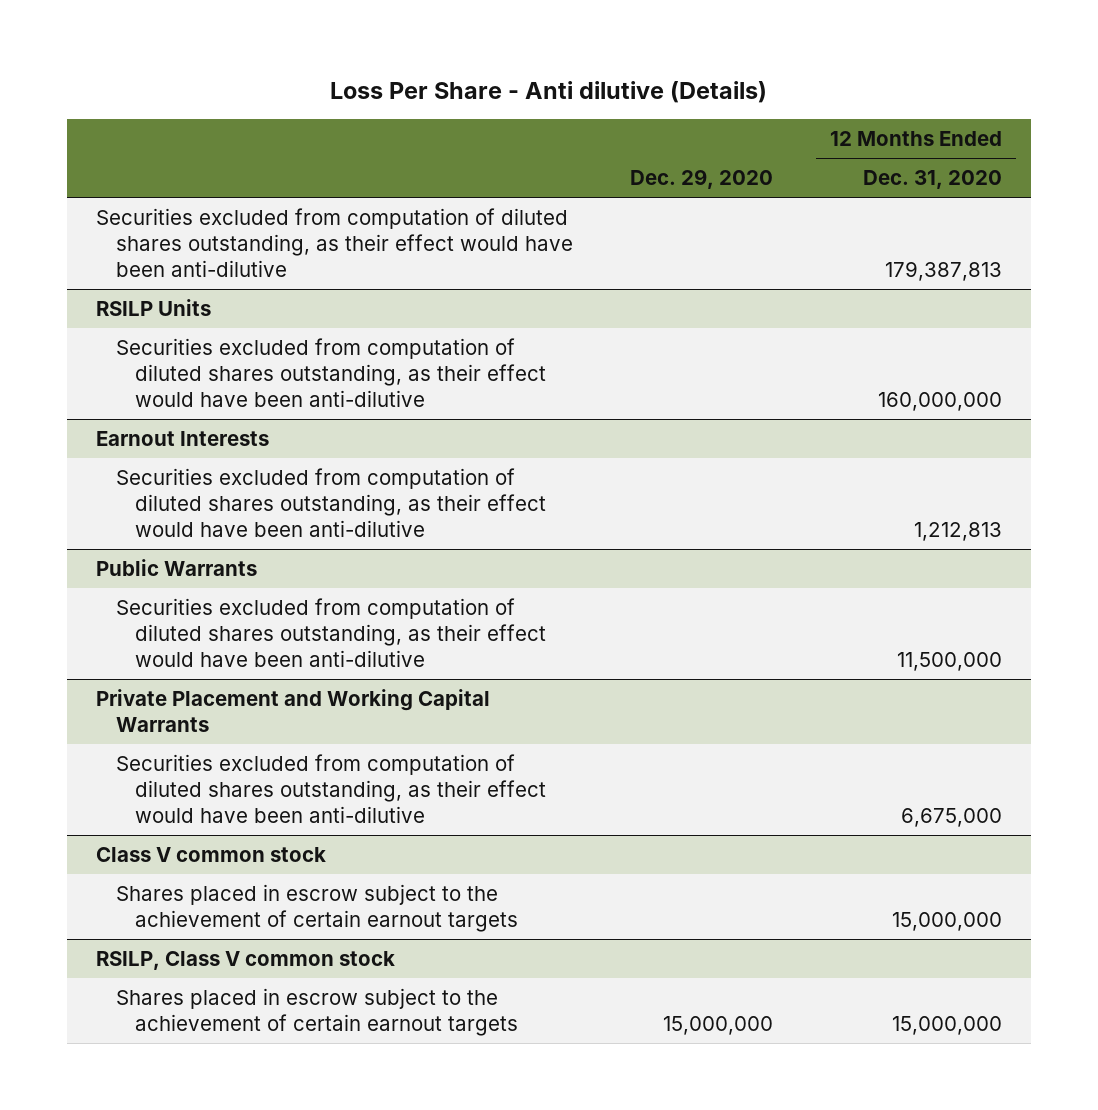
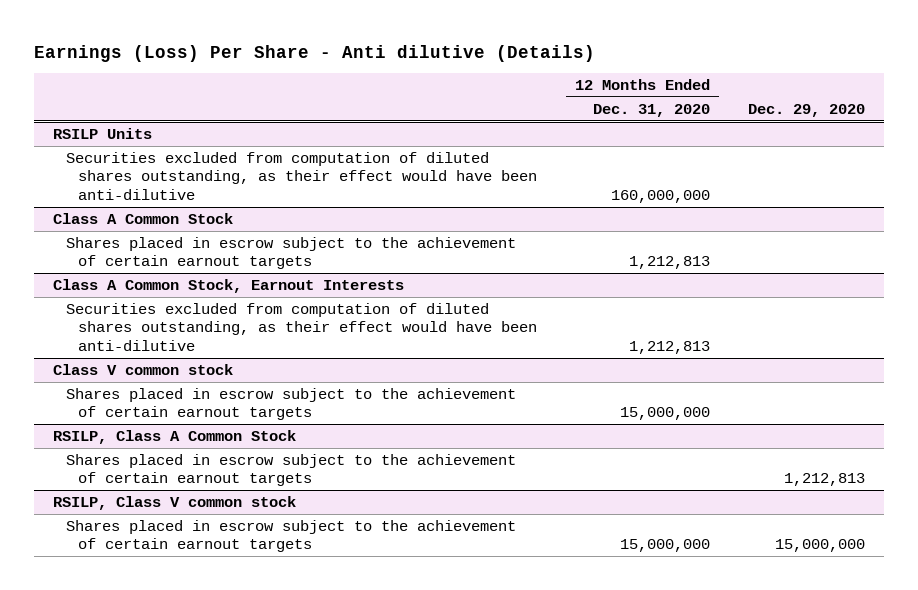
[329,80,767,103] Loss Per Share - Anti dilutive (Details) -> [33,44,595,62] Earnings (Loss) Per Share - Anti dilutive (Details)
[95,207,573,278] Securities excluded from computation of diluted shares outstanding, as their effect would have been anti-dilutive -> none
[95,430,269,446] Earnout Interests -> none
none -> [52,212,233,224] Class A Common Stock
none -> [65,236,516,270] Shares placed in escrow subject to the achievement of certain earnout targets
none -> [52,278,404,293] Class A Common Stock, Earnout Interests
[95,558,257,576] Public Warrants -> none
[115,597,547,668] Securities excluded from computation of diluted shares outstanding, as their effect would have been anti-dilutive -> none
[95,688,490,733] Private Placement and Working Capital Warrants -> none
[115,753,547,824] Securities excluded from computation of diluted shares outstanding, as their effect would have been anti-dilutive -> none
none -> [52,429,296,444] RSILP, Class A Common Stock
none -> [65,453,516,487] Shares placed in escrow subject to the achievement of certain earnout targets

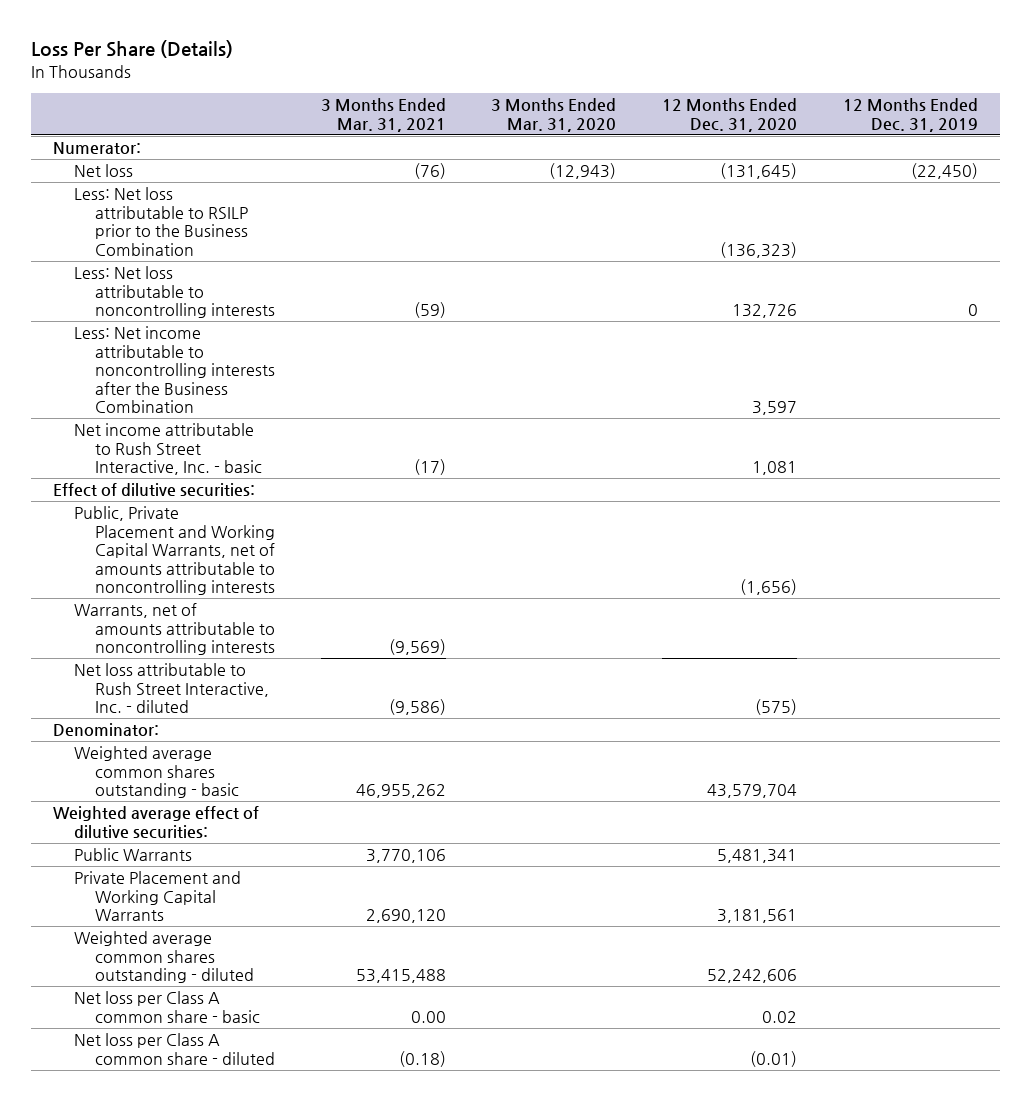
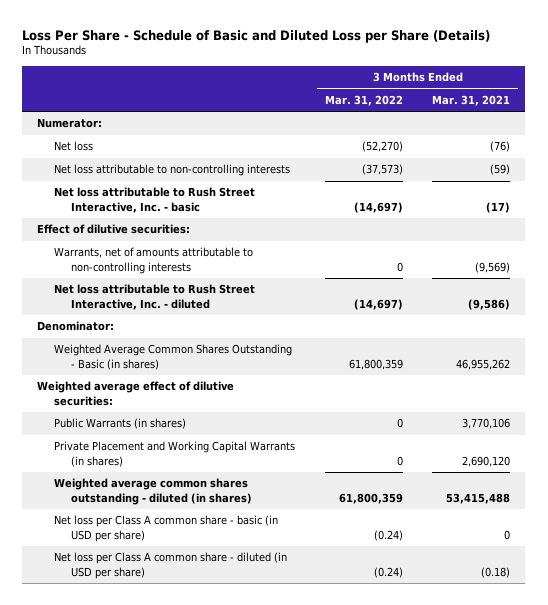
[30,40,233,59] Loss Per Share (Details) -> [22,29,491,43] Loss Per Share - Schedule of Basic and Diluted Loss per Share (Details)
[491,98,617,133] 3 Months Ended Mar. 31, 2020 -> none
[662,98,798,133] 12 Months Ended Dec. 31, 2020 -> none
[842,98,978,133] 12 Months Ended Dec. 31, 2019 -> none
none -> [324,94,403,106] Mar. 31, 2022
[74,187,249,256] Less: Net loss attributable to RSILP prior to the Business Combination -> none
[74,326,276,414] Less: Net income attributable to noncontrolling interests after the Business Combination -> none
[74,266,276,319] Less: Net loss attributable to noncontrolling interests -> [53,164,290,177] Net loss attributable to non-controlling interests
[74,423,263,476] Net income attributable to Rush Street Interactive, Inc. - basic -> [53,187,255,213] Net loss attributable to Rush Street Interactive, Inc. - basic
[74,506,276,596] Public, Private Placement and Working Capital Warrants, net of amounts attributable to noncontrolling interests -> none
[74,603,276,656] Warrants, net of amounts attributable to noncontrolling interests -> [53,247,253,274] Warrants, net of amounts attributable to non-controlling interests
[74,746,240,799] Weighted average common shares outstanding - basic -> [53,344,292,370] Weighted Average Common Shares Outstanding - Basic (in shares)
[74,848,193,862] Public Warrants -> [53,418,186,430] Public Warrants (in shares)
[74,871,242,922] Private Placement and Working Capital Warrants -> [53,441,295,467] Private Placement and Working Capital Warrants (in shares)
[74,931,255,984] Weighted average common shares outstanding - diluted -> [53,478,252,505] Weighted average common shares outstanding - diluted (in shares)
[74,991,261,1023] Net loss per Class A common share - basic -> [53,515,278,542] Net loss per Class A common share - basic (in USD per share)
[410,1010,446,1023] 0.00 -> [504,529,511,540] 0
[74,1033,276,1065] Net loss per Class A common share - diluted -> [53,552,287,579] Net loss per Class A common share - diluted (in USD per share)

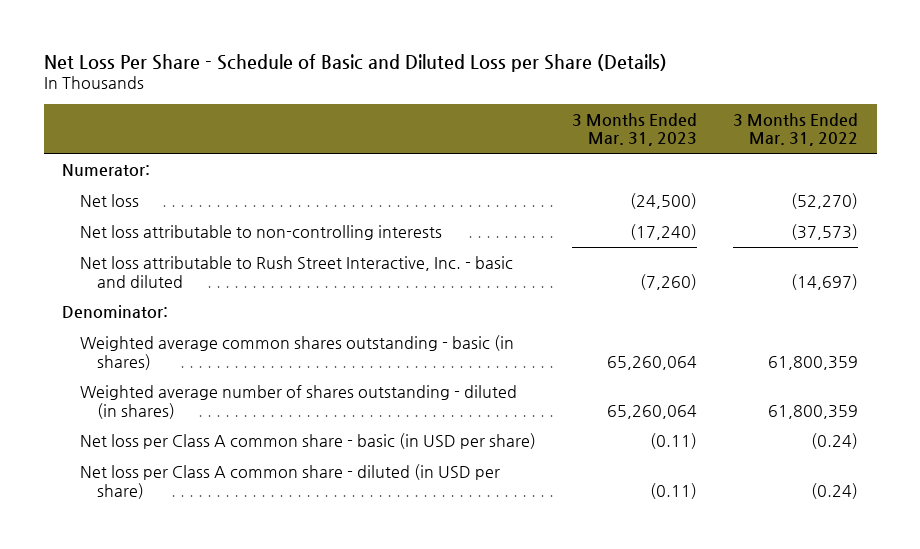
[22,29,491,43] Loss Per Share - Schedule of Basic and Diluted Loss per Share (Details) -> [43,53,667,72] Net Loss Per Share - Schedule of Basic and Diluted Loss per Share (Details)
[432,94,511,106] Mar. 31, 2021 -> none
none -> [572,112,698,147] 3 Months Ended Mar. 31, 2023
[37,224,191,235] Effect of dilutive securities: -> none
[53,247,253,274] Warrants, net of amounts attributable to non-controlling interests -> none
[53,284,255,310] Net loss attributable to Rush Street Interactive, Inc. - diluted -> none
[53,187,255,213] Net loss attributable to Rush Street Interactive, Inc. - basic -> [79,255,513,288] Net loss attributable to Rush Street Interactive, Inc. - basic and diluted
[37,381,235,406] Weighted average effect of dilutive securities: -> none
[53,418,186,430] Public Warrants (in shares) -> none
[53,441,295,467] Private Placement and Working Capital Warrants (in shares) -> none
[53,344,292,370] Weighted Average Common Shares Outstanding - Basic (in shares) -> [79,334,514,370] Weighted average common shares outstanding - basic (in shares)
[53,478,252,505] Weighted average common shares outstanding - diluted (in shares) -> [79,384,517,419] Weighted average number of shares outstanding - diluted (in shares)

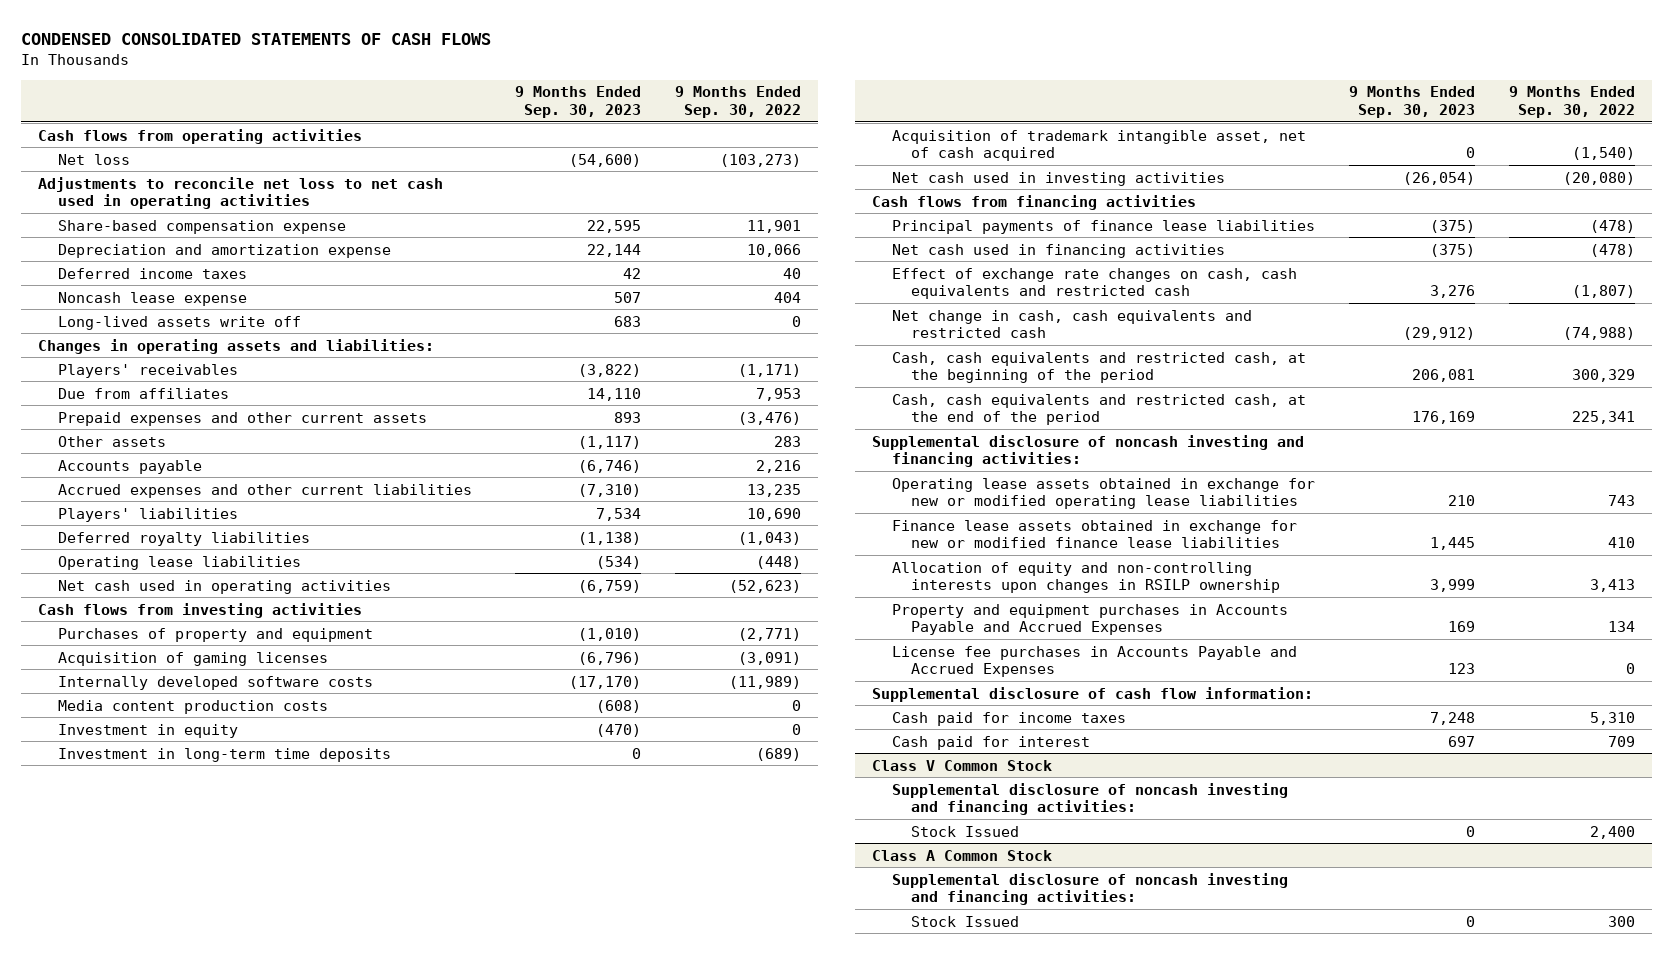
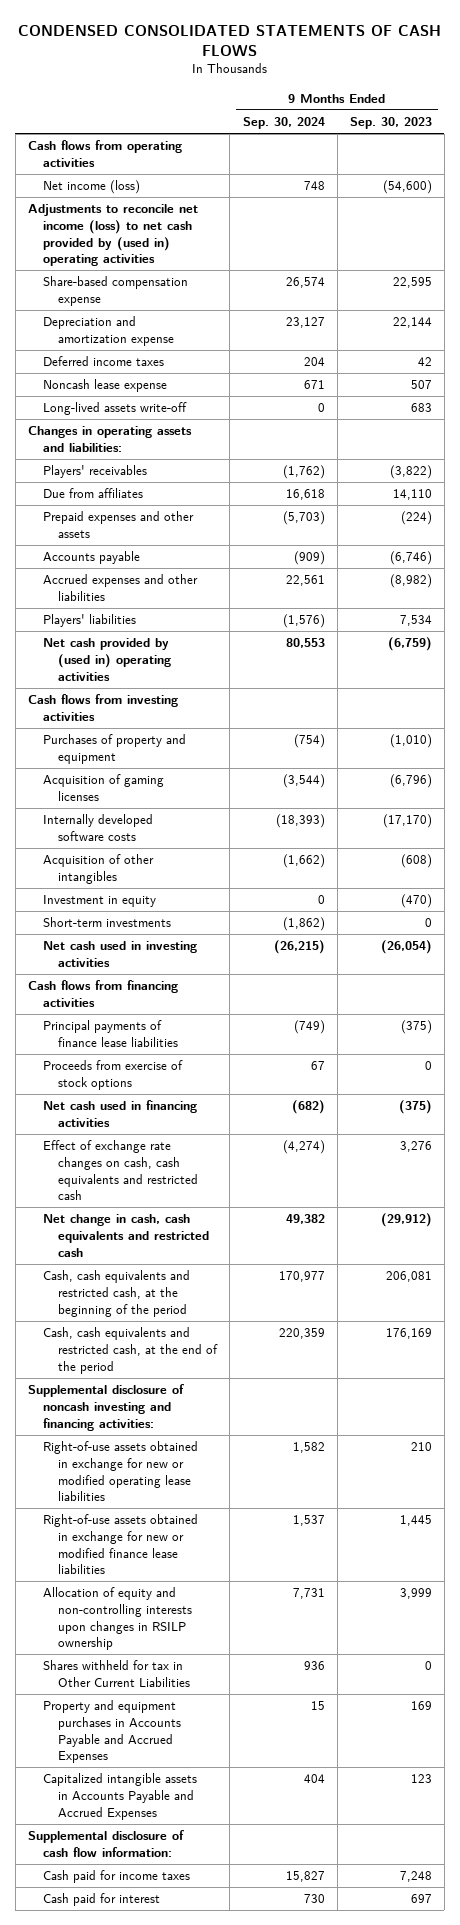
[674,86,801,119] 9 Months Ended Sep. 30, 2022 -> none
none -> [242,117,325,130] Sep. 30, 2024
[57,153,130,165] Net loss -> [43,180,141,195] Net income (loss)
[38,176,444,210] Adjustments to reconcile net loss to net cash used in operating activities -> [27,204,198,267] Adjustments to reconcile net income (loss) to net cash provided by (used in) operating activities
[57,315,301,330] Long-lived assets write off -> [43,402,188,416] Long-lived assets write-off
[57,435,166,447] Other assets -> none
[57,411,427,426] Prepaid expenses and other current assets -> [43,511,195,538] Prepaid expenses and other assets
[613,411,641,423] 893 -> [400,511,432,526] (224)
[57,483,472,498] Accrued expenses and other current liabilities -> [43,574,199,601] Accrued expenses and other liabilities
[577,483,641,497] (7,310) -> [389,574,432,589] (8,982)
[57,531,310,546] Deferred royalty liabilities -> none
[57,555,301,570] Operating lease liabilities -> none
[57,579,391,594] Net cash used in operating activities -> [43,638,172,681] Net cash provided by (used in) operating activities
[57,699,328,714] Media content production costs -> [43,854,155,884] Acquisition of other intangibles
[57,747,391,762] Investment in long-term time deposits -> none
[891,129,1306,162] Acquisition of trademark intangible asset, net of cash acquired -> none
none -> [43,917,172,928] Short-term investments
none -> [43,1060,184,1090] Proceeds from exercise of stock options
[891,477,1315,510] Operating lease assets obtained in exchange for new or modified operating lease liabilities -> [43,1441,199,1502] Right-of-use assets obtained in exchange for new or modified operating lease liabilities
[891,519,1297,549] Finance lease assets obtained in exchange for new or modified finance lease liabilities -> [43,1514,199,1575] Right-of-use assets obtained in exchange for new or modified finance lease liabilities
none -> [43,1660,191,1687] Shares withheld for tax in Other Current Liabilities
[891,645,1297,678] License fee purchases in Accounts Payable and Accrued Expenses -> [43,1773,198,1820] Capitalized intangible assets in Accounts Payable and Accrued Expenses
[872,759,1053,771] Class V Common Stock -> none
[891,782,1288,816] Supplemental disclosure of noncash investing and financing activities: -> none
[911,825,1020,837] Stock Issued -> none
[872,849,1053,861] Class A Common Stock -> none
[891,872,1288,906] Supplemental disclosure of noncash investing and financing activities: -> none
[911,915,1020,927] Stock Issued -> none

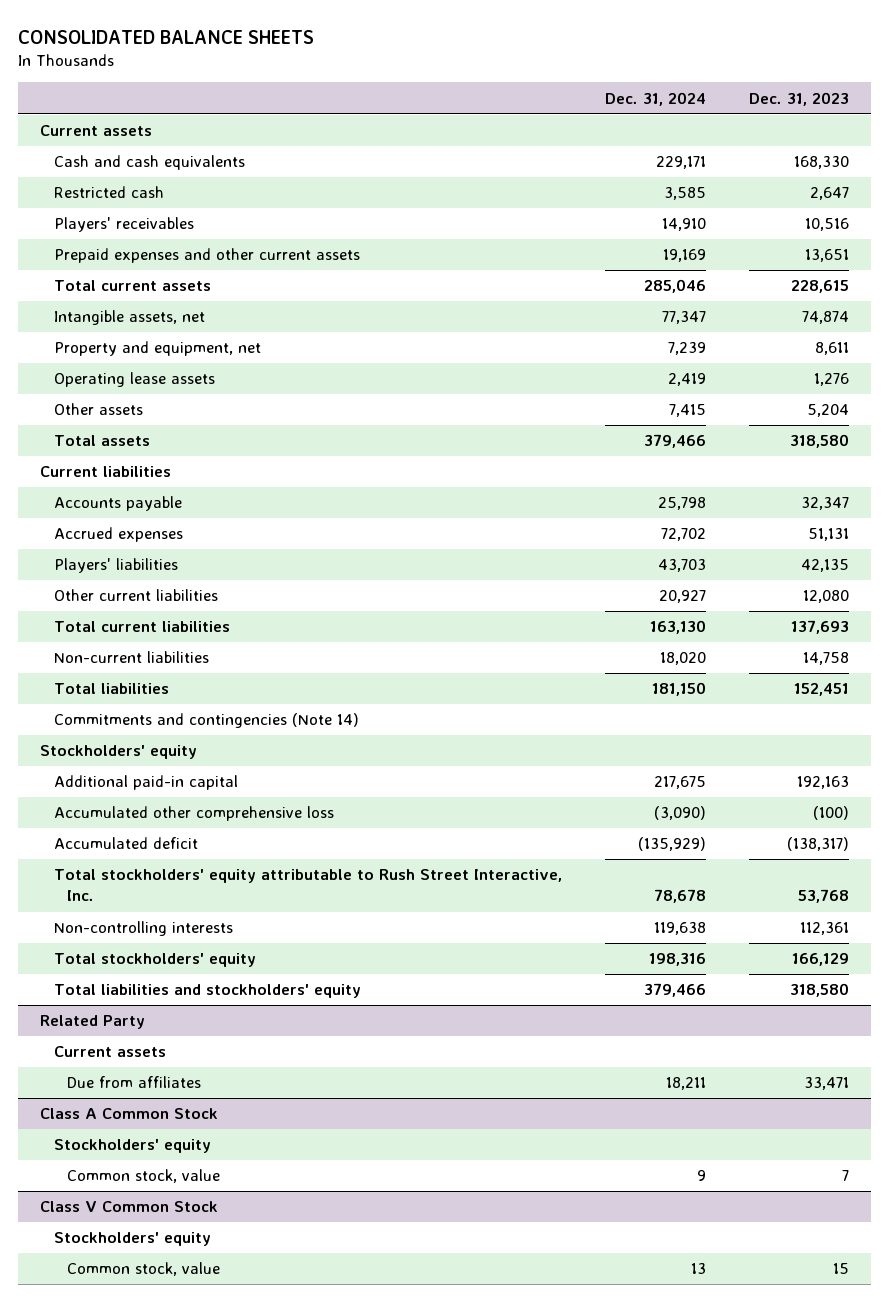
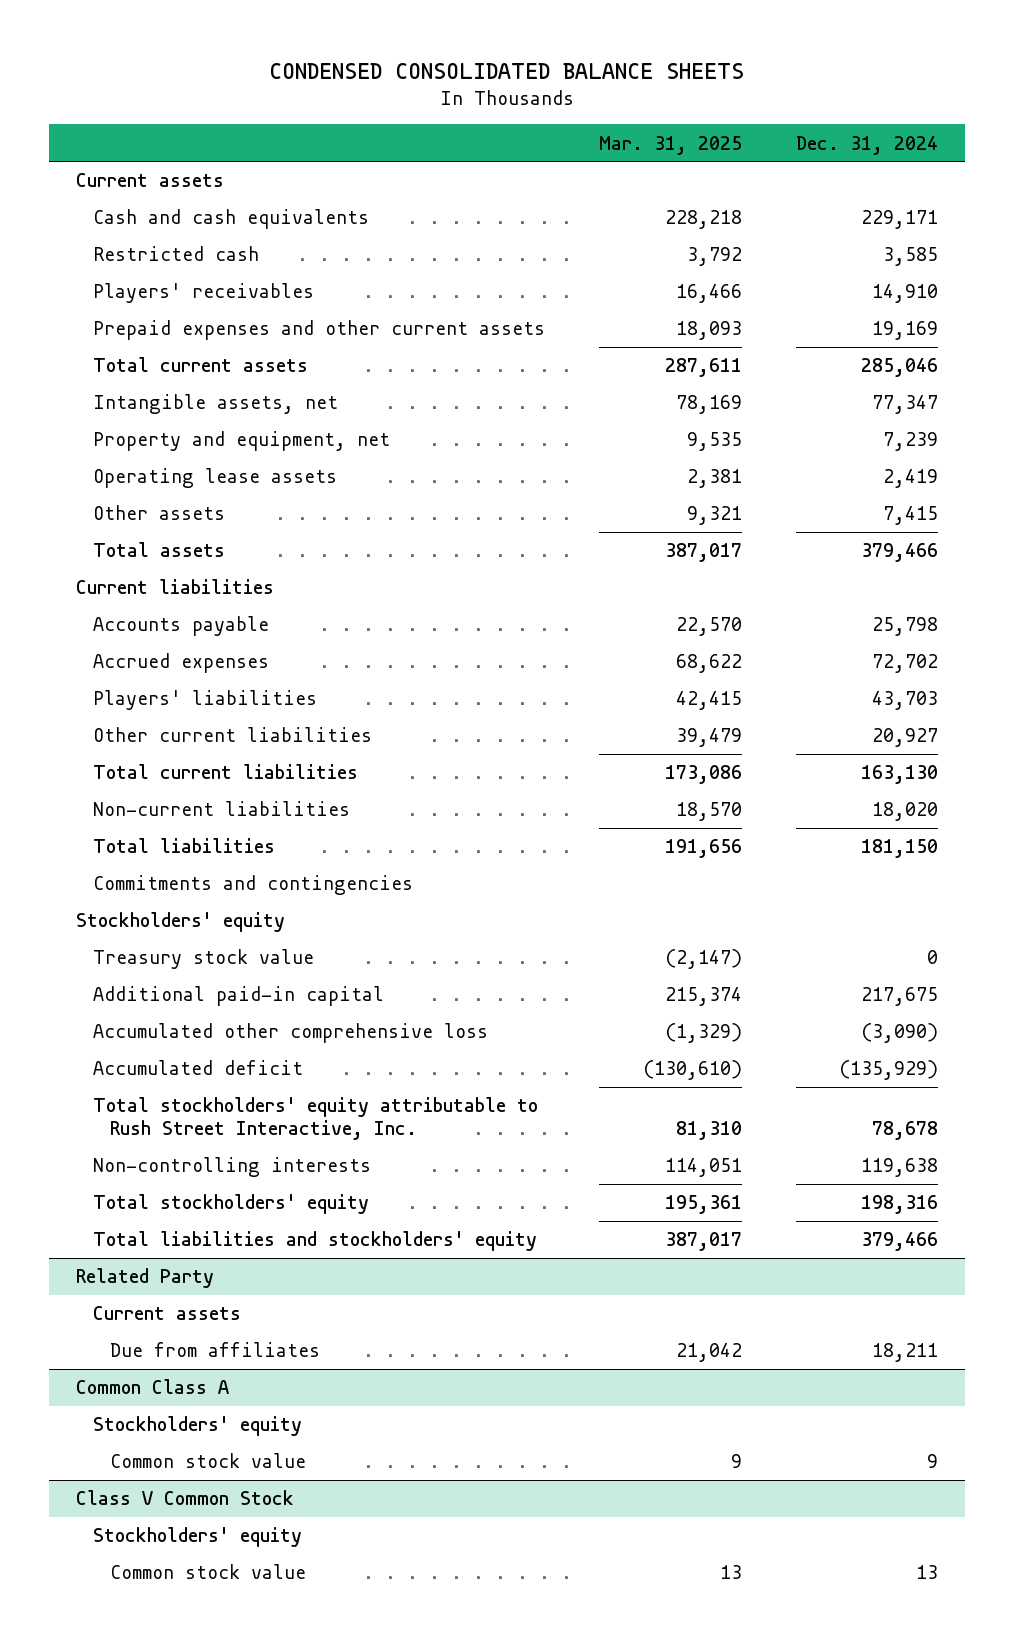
[18,29,315,44] CONSOLIDATED BALANCE SHEETS -> [268,62,744,79] CONDENSED CONSOLIDATED BALANCE SHEETS
[748,91,849,106] Dec. 31, 2023 -> none
none -> [598,135,742,155] Mar. 31, 2025
[53,713,359,729] Commitments and contingencies (Note 14) -> [92,875,413,896] Commitments and contingencies
none -> [92,949,314,970] Treasury stock value
[40,1108,219,1120] Class A Common Stock -> [75,1379,229,1395] Common Class A
[67,1169,221,1184] Common stock, value -> [109,1453,306,1469] Common stock value
[67,1262,221,1277] Common stock, value -> [109,1564,306,1580] Common stock value

